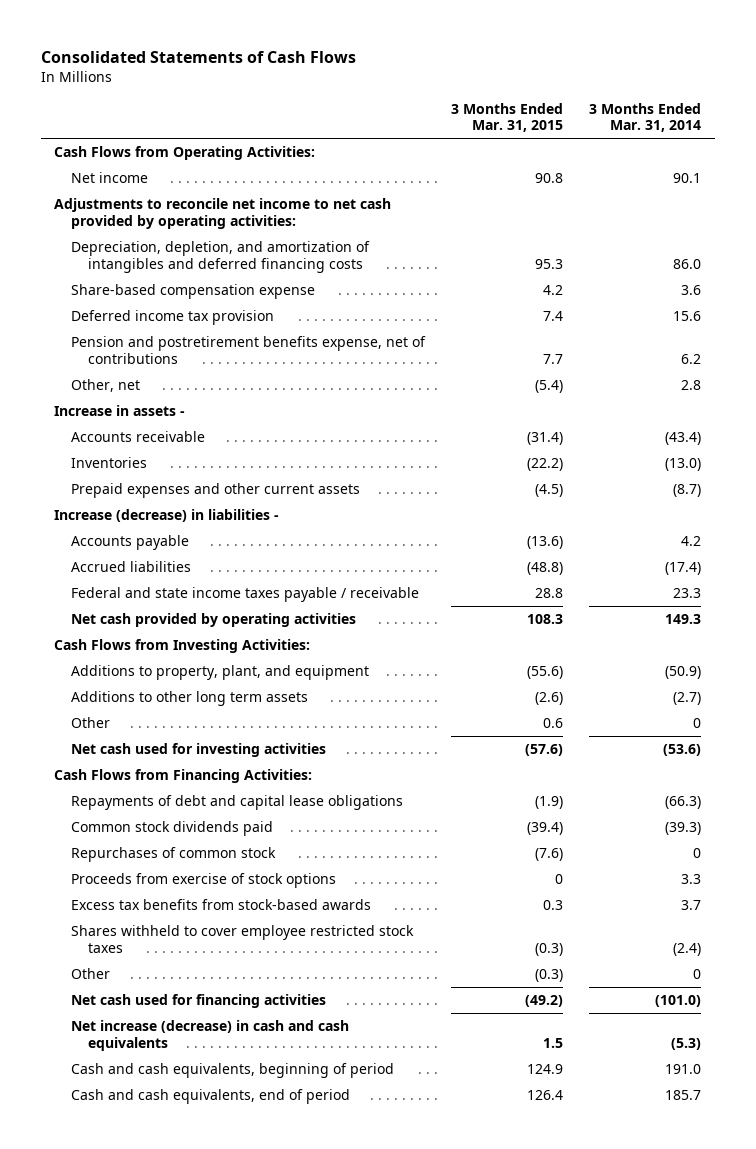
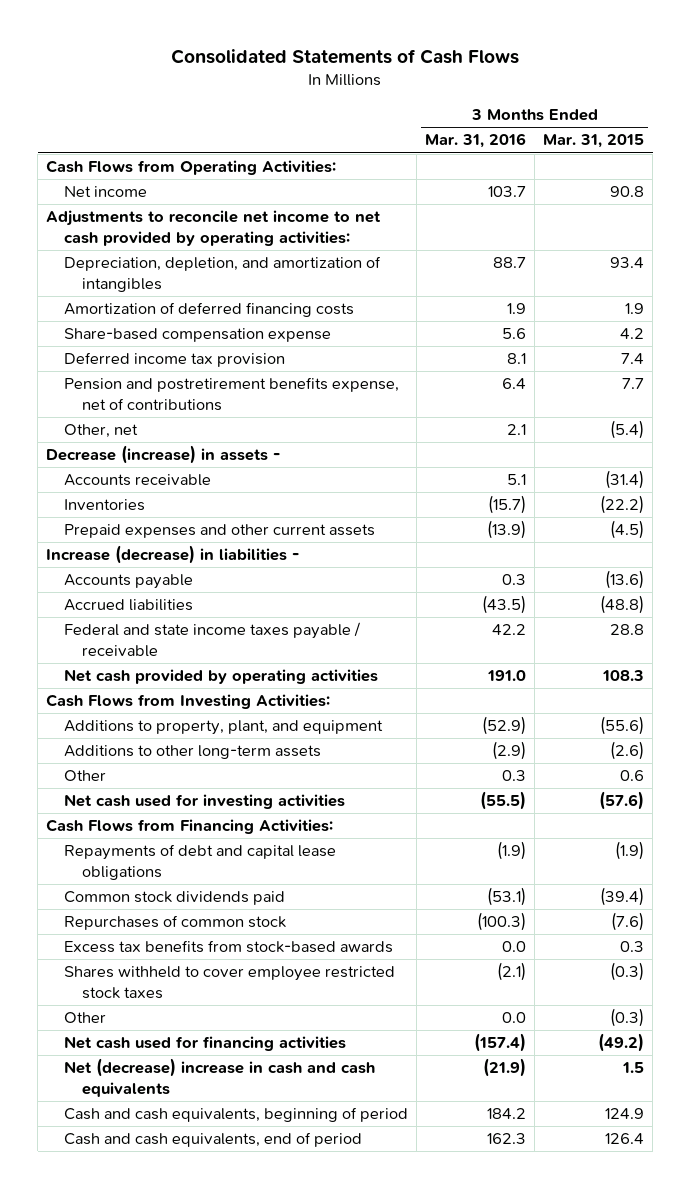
[589,102,702,133] 3 Months Ended Mar. 31, 2014 -> none
none -> [425,133,527,149] Mar. 31, 2016
[70,241,370,273] Depreciation, depletion, and amortization of intangibles and deferred financing costs -> [64,256,382,293] Depreciation, depletion, and amortization of intangibles
[535,258,564,269] 95.3 -> [610,257,645,269] 93.4
none -> [64,302,355,318] Amortization of deferred financing costs
[54,405,186,417] Increase in assets - -> [46,445,281,465] Decrease (increase) in assets -
[70,691,308,707] Additions to other long term assets -> [64,745,322,760] Additions to other long-term assets
[70,873,336,889] Proceeds from exercise of stock options -> none
[70,1020,349,1051] Net increase (decrease) in cash and cash equivalents -> [64,1058,376,1098] Net (decrease) increase in cash and cash equivalents

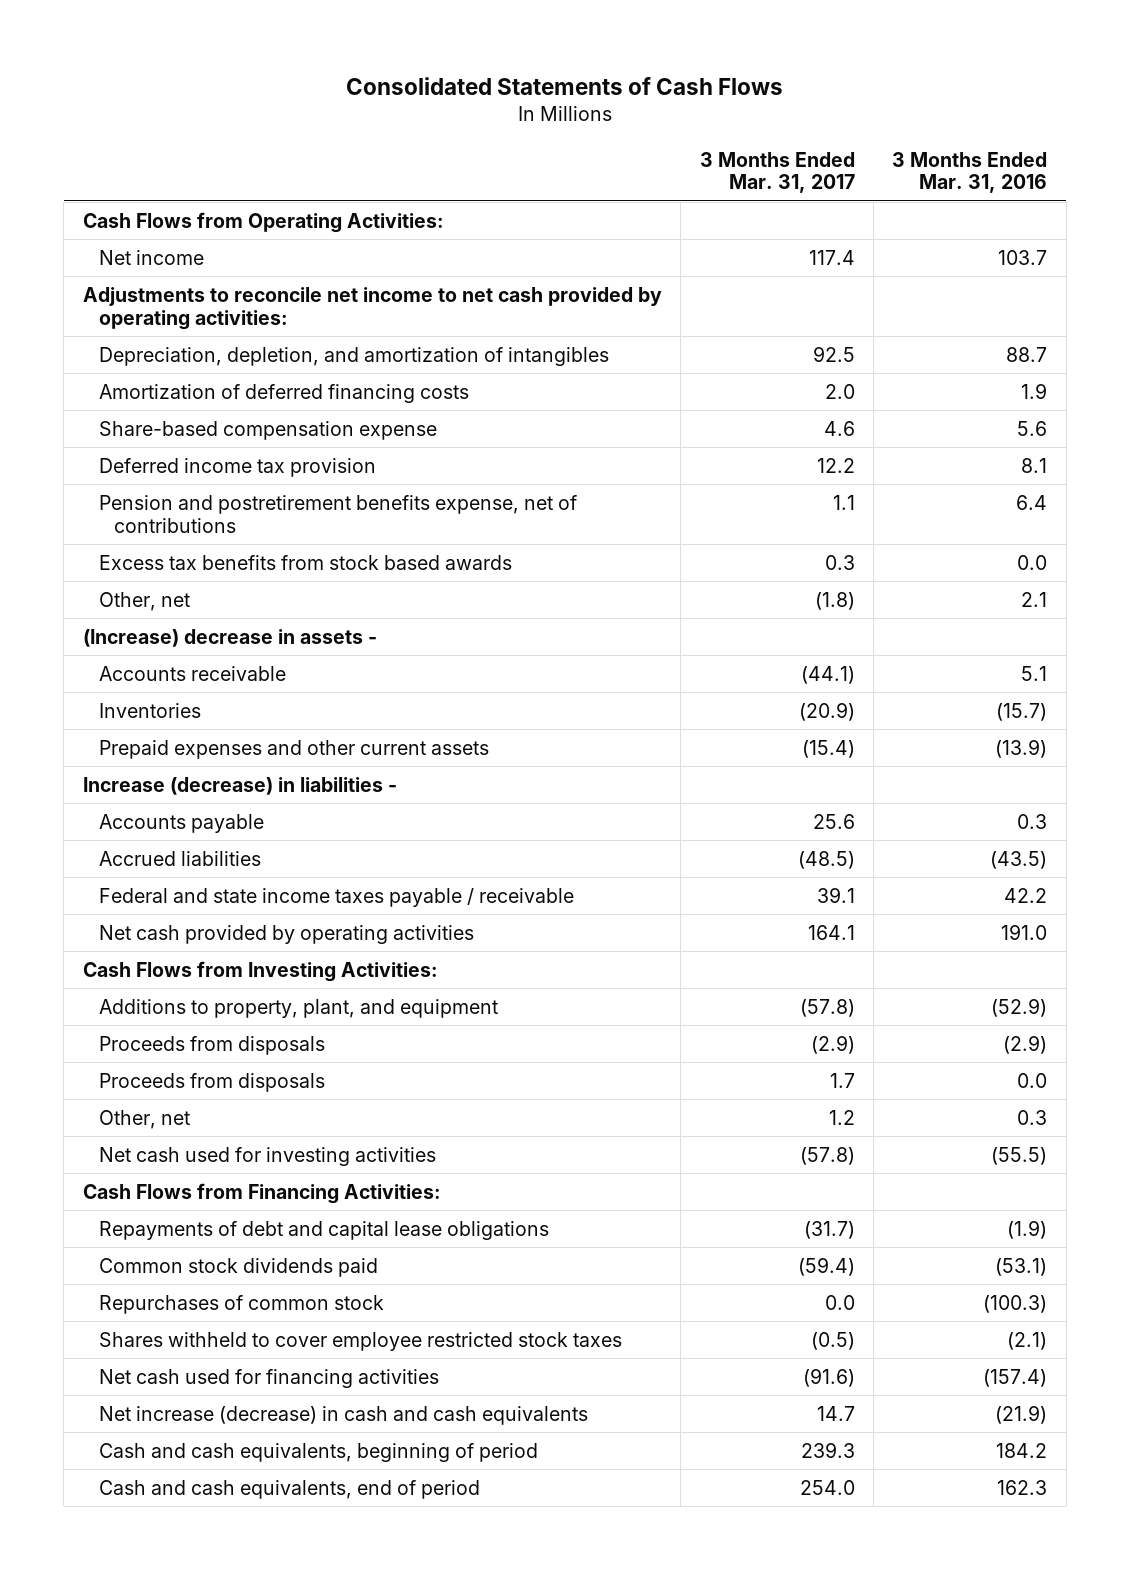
[543,134,645,149] Mar. 31, 2015 -> none
none -> [699,151,855,194] 3 Months Ended Mar. 31, 2017
none -> [98,554,512,570] Excess tax benefits from stock based awards
[46,445,281,465] Decrease (increase) in assets - -> [82,628,377,647] (Increase) decrease in assets -
[64,745,322,760] Additions to other long-term assets -> [98,1035,325,1055] Proceeds from disposals
none -> [98,1072,325,1092] Proceeds from disposals
[64,770,107,782] Other -> [98,1109,190,1129] Other, net
[64,940,394,954] Excess tax benefits from stock-based awards -> none
[64,1012,107,1024] Other -> none
[64,1058,376,1098] Net (decrease) increase in cash and cash equivalents -> [98,1405,588,1425] Net increase (decrease) in cash and cash equivalents

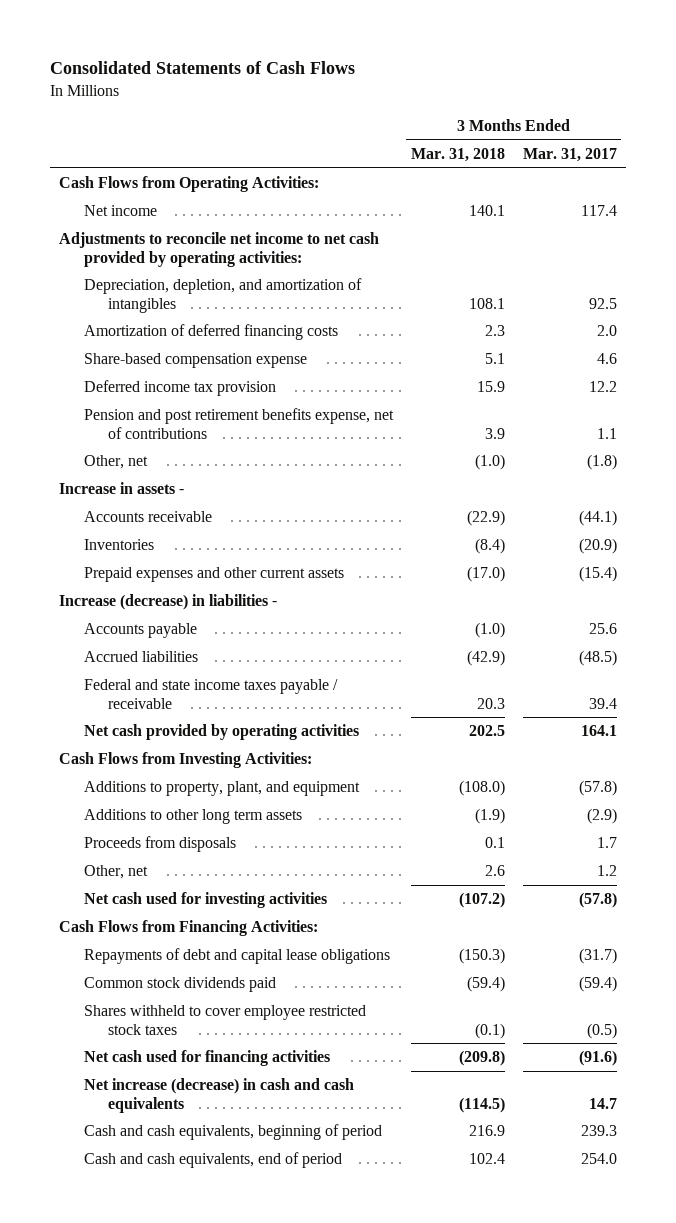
[892,151,1048,194] 3 Months Ended Mar. 31, 2016 -> none
none -> [410,147,505,162] Mar. 31, 2018
[98,554,512,570] Excess tax benefits from stock based awards -> none
[98,494,577,533] Pension and postretirement benefits expense, net of contributions -> [83,408,394,439] Pension and post retirement benefits expense, net of contributions
[82,628,377,647] (Increase) decrease in assets - -> [58,482,184,495] Increase in assets -
[816,886,855,903] 39.1 -> [588,697,617,709] 39.4
[98,1035,325,1055] Proceeds from disposals -> [83,809,302,825] Additions to other long term assets
[98,1294,384,1314] Repurchases of common stock -> none

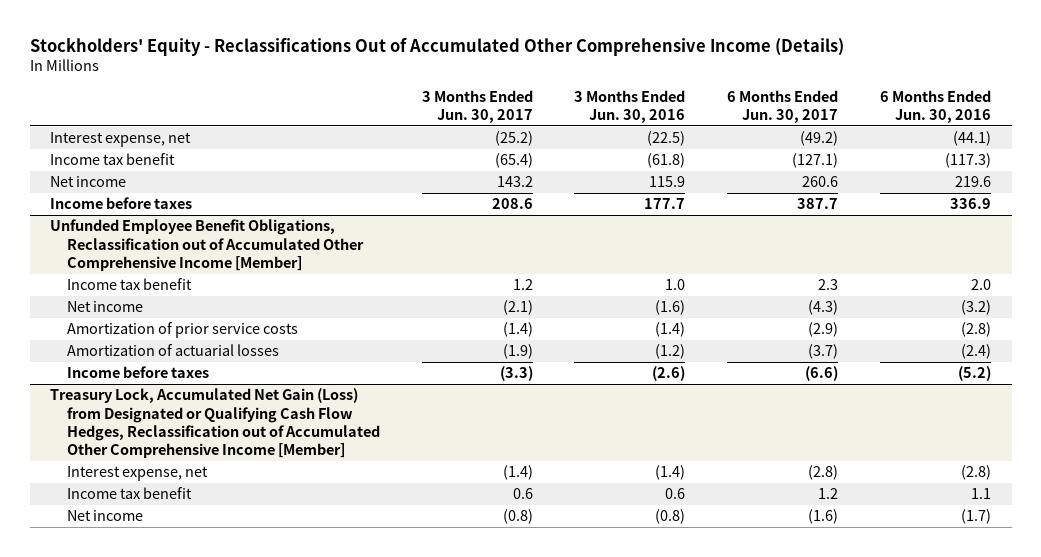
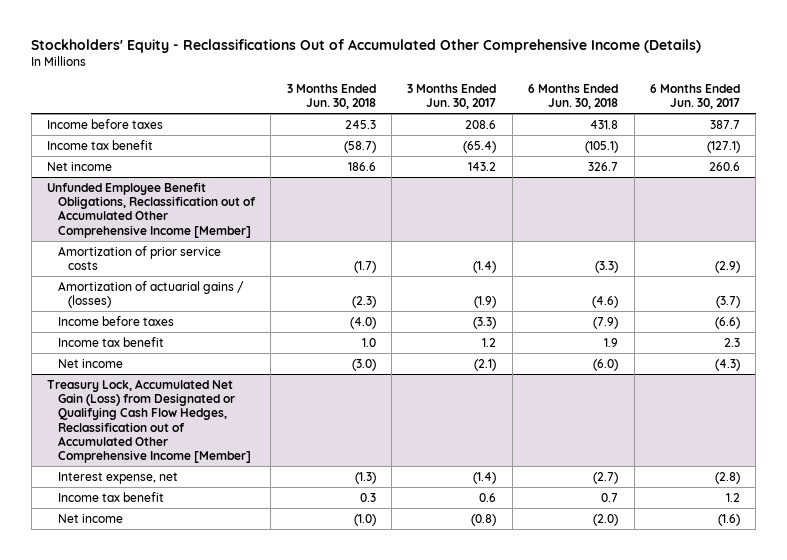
[574,89,686,124] 3 Months Ended Jun. 30, 2016 -> none
[879,89,991,124] 6 Months Ended Jun. 30, 2016 -> none
none -> [286,83,376,110] 3 Months Ended Jun. 30, 2018
none -> [528,83,619,110] 6 Months Ended Jun. 30, 2018
[50,132,192,148] Interest expense, net -> none
[50,197,193,210] Income before taxes -> [47,118,164,129] Income before taxes
[66,344,279,357] Amortization of actuarial losses -> [57,280,244,308] Amortization of actuarial gains / (losses)
[66,278,192,291] Income tax benefit -> [57,336,164,347] Income tax benefit
[66,301,143,313] Net income -> [57,358,123,368] Net income

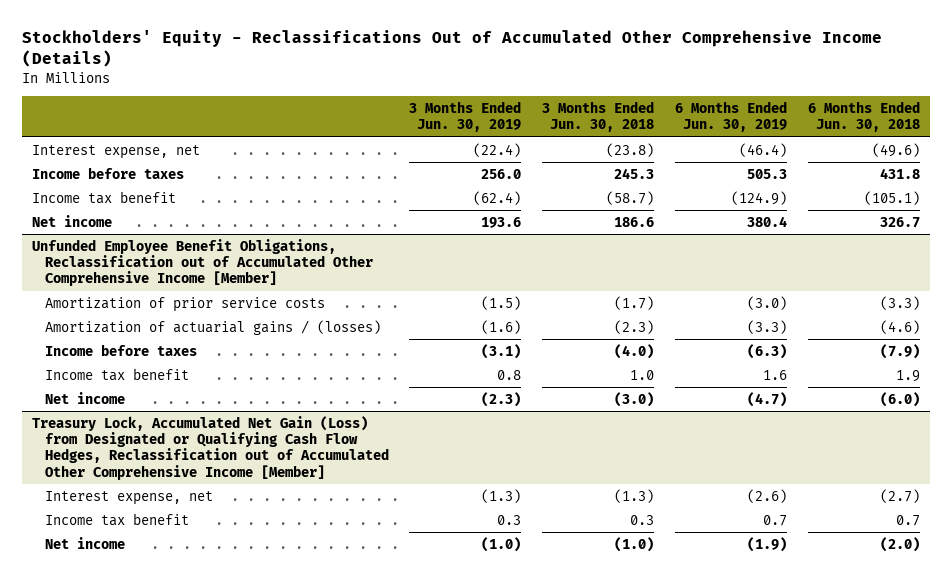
[407,83,497,110] 3 Months Ended Jun. 30, 2017 -> none
[649,83,740,110] 6 Months Ended Jun. 30, 2017 -> none
none -> [409,101,522,133] 3 Months Ended Jun. 30, 2019
none -> [674,101,787,133] 6 Months Ended Jun. 30, 2019
none -> [32,144,201,159] Interest expense, net

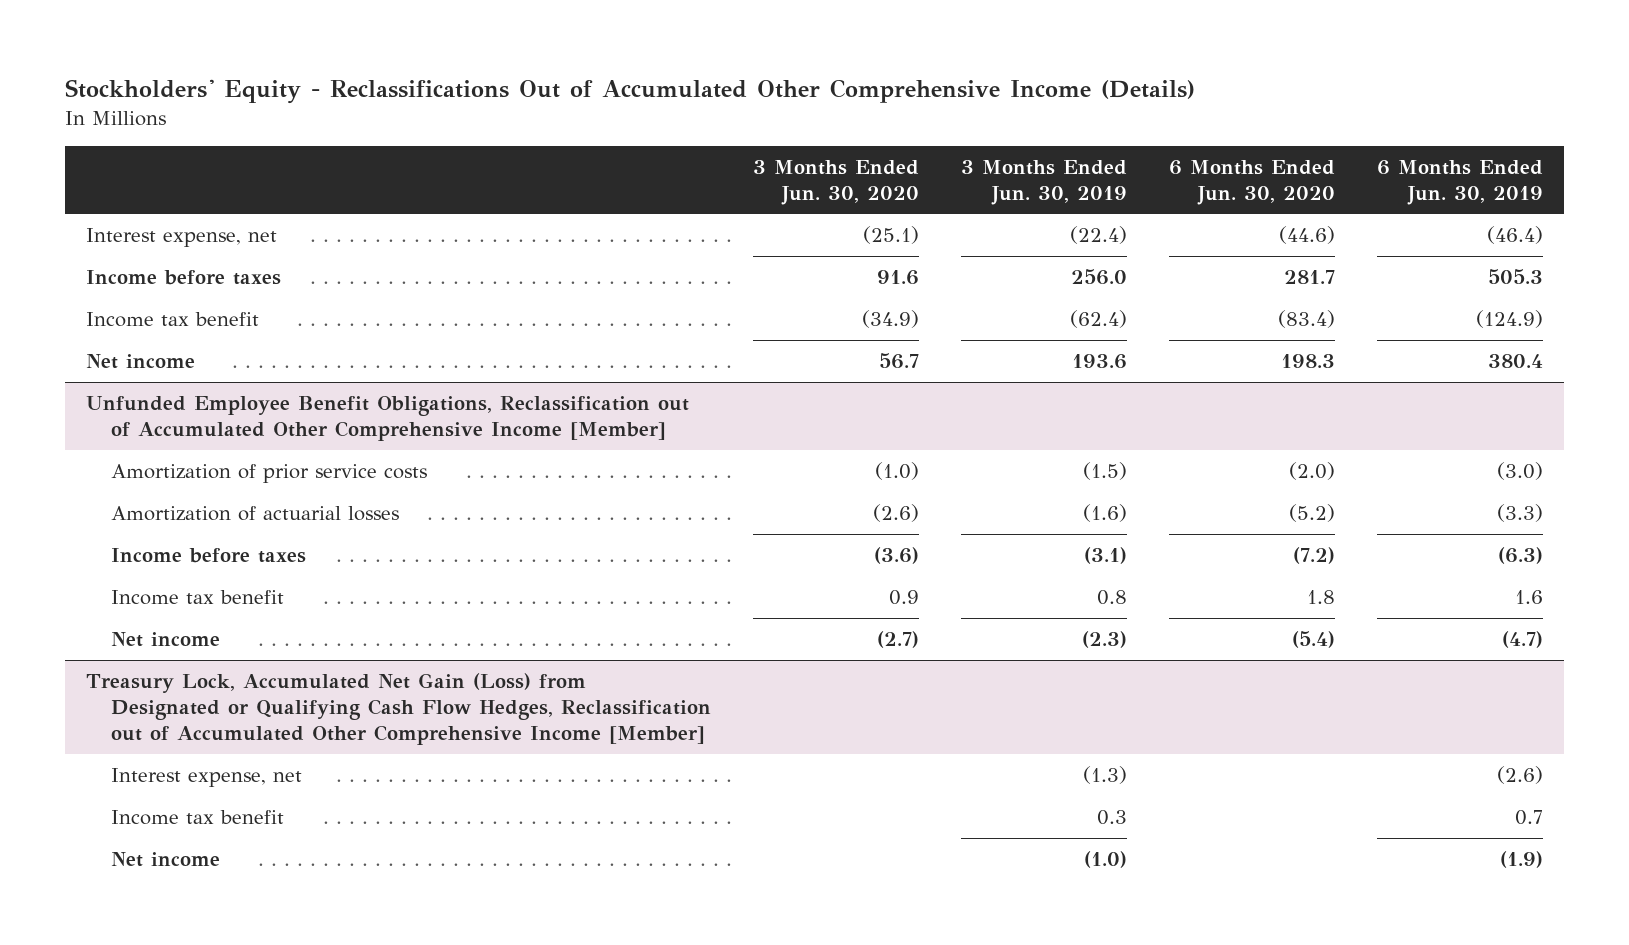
[542,101,655,133] 3 Months Ended Jun. 30, 2018 -> none
[807,101,920,133] 6 Months Ended Jun. 30, 2018 -> none
none -> [753,159,920,205] 3 Months Ended Jun. 30, 2020
none -> [1169,159,1336,205] 6 Months Ended Jun. 30, 2020
[44,319,381,335] Amortization of actuarial gains / (losses) -> [111,505,400,521] Amortization of actuarial losses

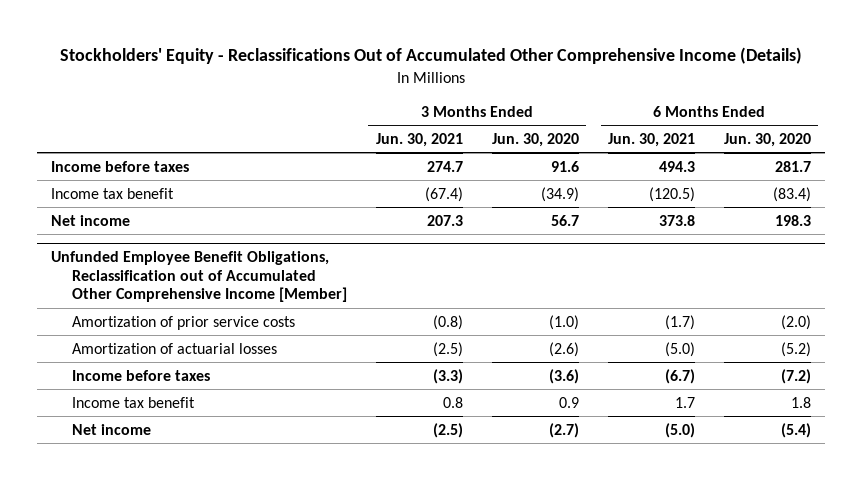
[961,159,1128,205] 3 Months Ended Jun. 30, 2019 -> none
[1377,159,1544,205] 6 Months Ended Jun. 30, 2019 -> none
none -> [375,132,463,147] Jun. 30, 2021
none -> [607,132,695,147] Jun. 30, 2021
[85,227,277,247] Interest expense, net -> none
[85,672,712,745] Treasury Lock, Accumulated Net Gain (Loss) from Designated or Qualifying Cash Flow Hedges, Reclassification out of Accumulated Other Comprehensive Income [Member] -> none
[111,767,303,787] Interest expense, net -> none
[111,809,285,825] Income tax benefit -> none
[111,851,221,867] Net income -> none

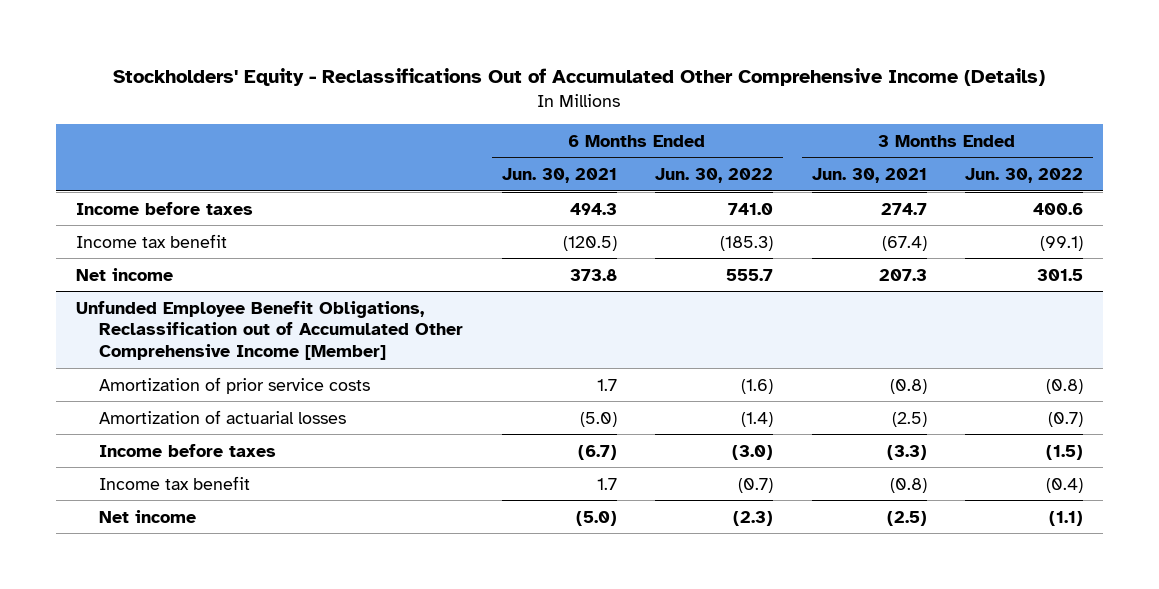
[491,132,579,147] Jun. 30, 2020 -> none
[723,132,811,147] Jun. 30, 2020 -> none
none -> [655,168,774,184] Jun. 30, 2022
none -> [965,168,1084,184] Jun. 30, 2022
[664,314,695,330] (1.7) -> [596,378,617,391] 1.7
[442,396,463,408] 0.8 -> [889,477,927,493] (0.8)

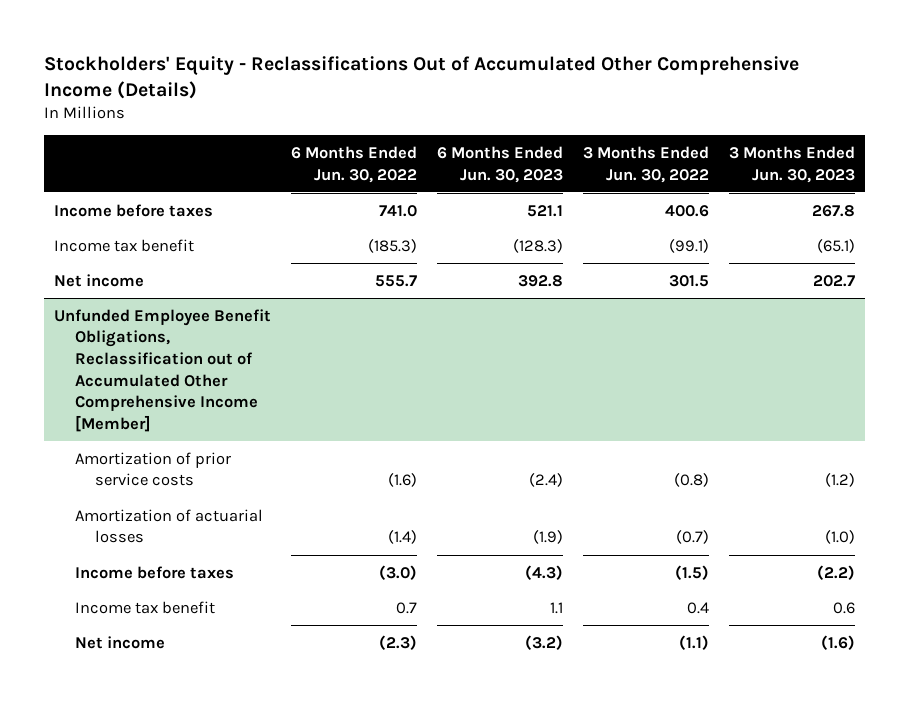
[501,168,617,184] Jun. 30, 2021 -> none
[811,168,927,184] Jun. 30, 2021 -> none
none -> [436,145,563,183] 6 Months Ended Jun. 30, 2023
none -> [728,145,855,183] 3 Months Ended Jun. 30, 2023
[738,477,774,493] (0.7) -> [395,601,417,614] 0.7
[1046,477,1084,493] (0.4) -> [686,601,709,614] 0.4

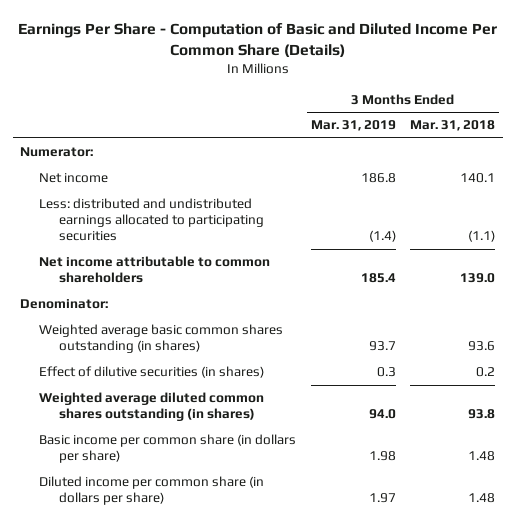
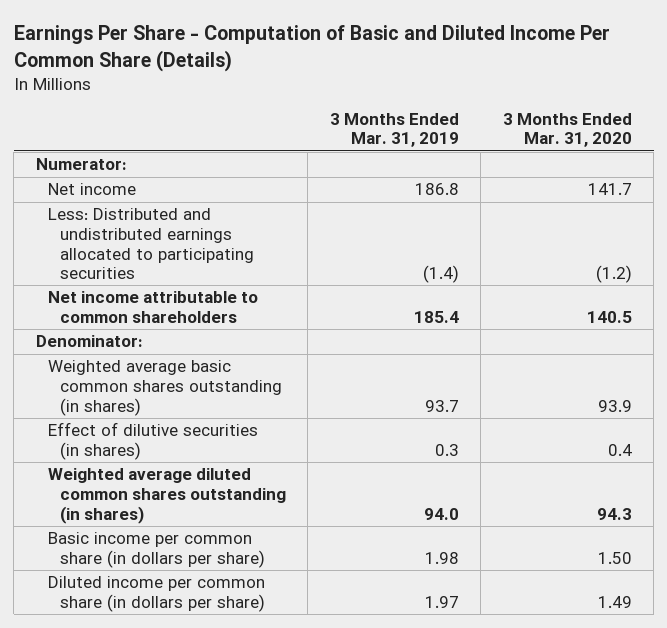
[410,120,496,132] Mar. 31, 2018 -> none
none -> [502,112,632,148] 3 Months Ended Mar. 31, 2020
[39,198,264,242] Less: distributed and undistributed earnings allocated to participating securities -> [47,208,254,280] Less: Distributed and undistributed earnings allocated to participating securities

